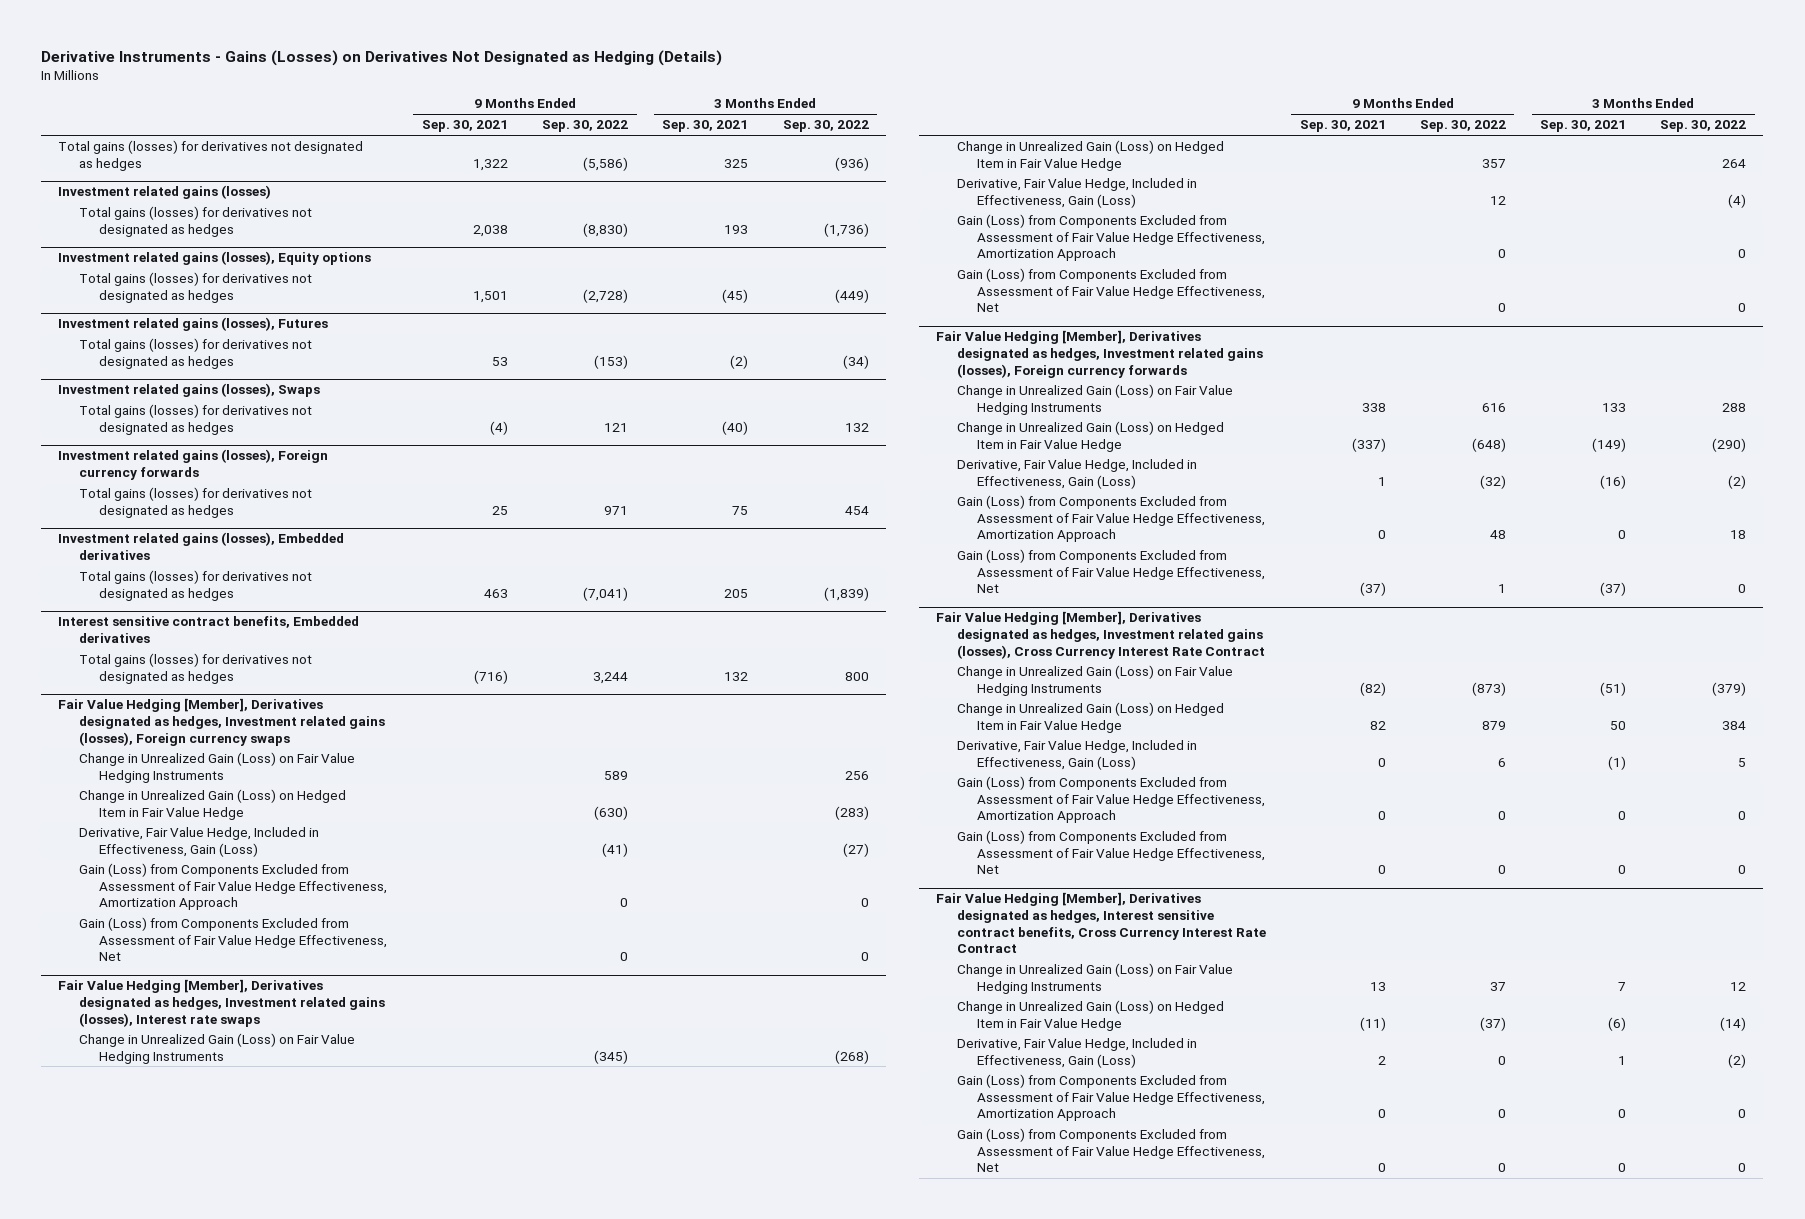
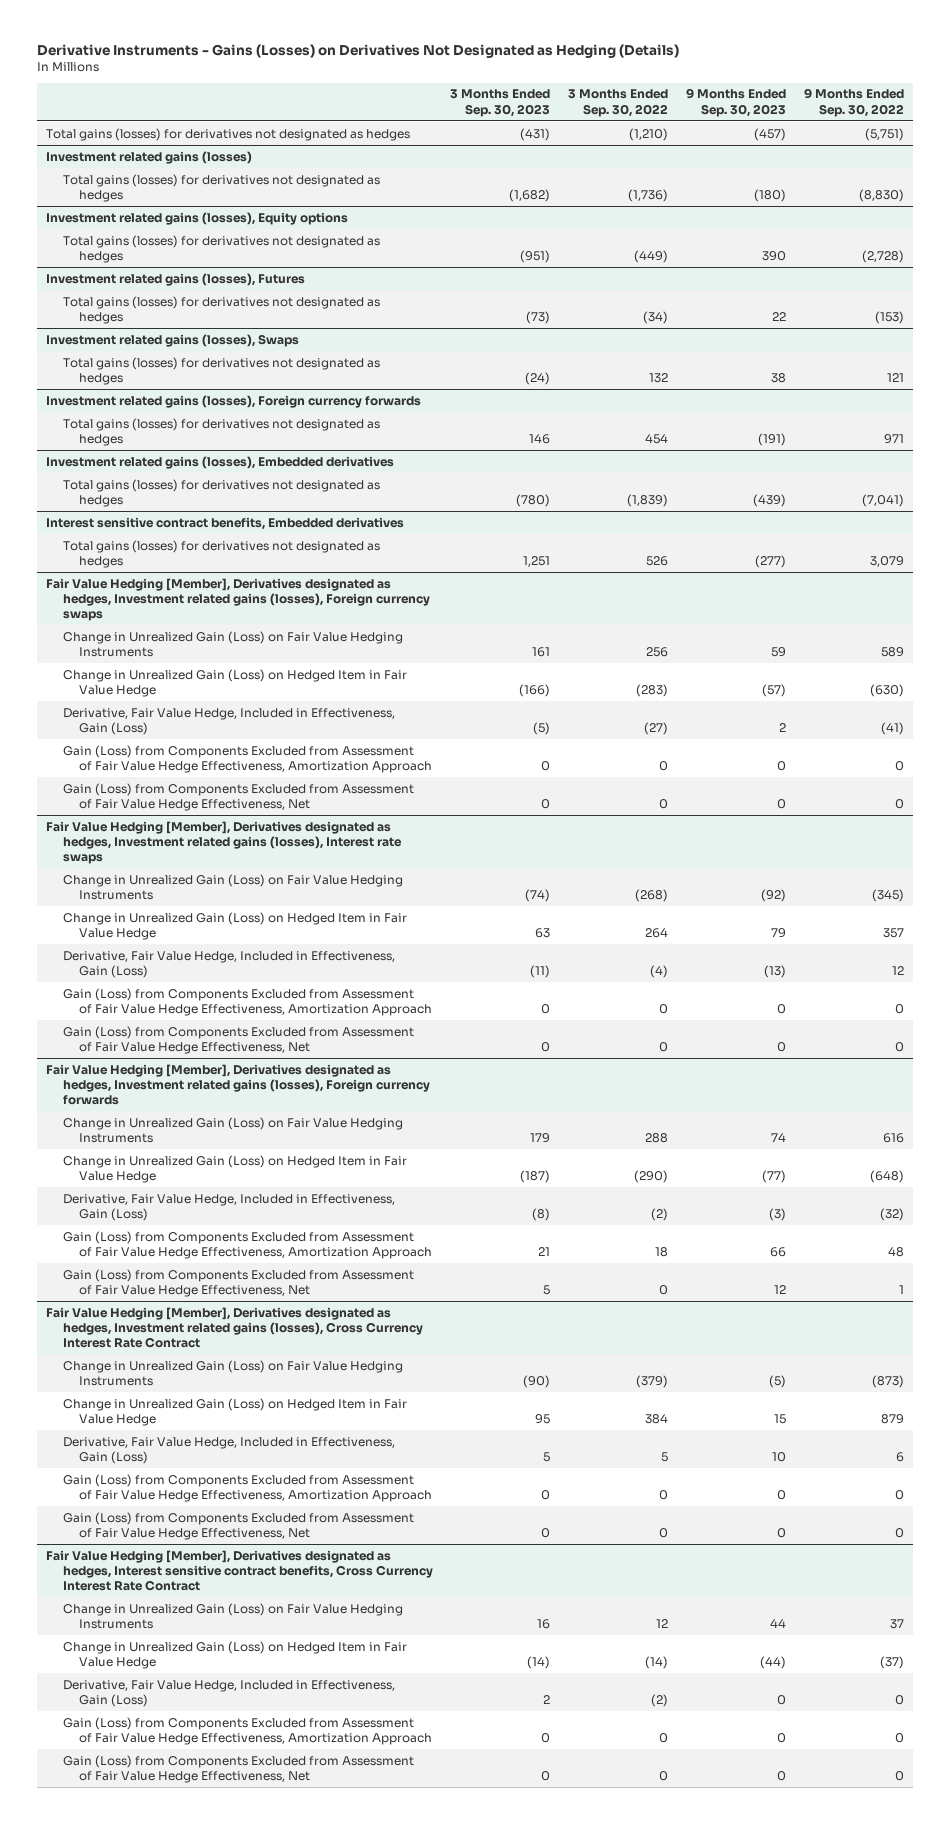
[421,120,508,133] Sep. 30, 2021 -> none
[662,120,749,133] Sep. 30, 2021 -> none
none -> [450,89,551,117] 3 Months Ended Sep. 30, 2023
none -> [685,88,786,117] 9 Months Ended Sep. 30, 2023
[583,156,629,171] (5,586) -> [864,127,904,141] (5,751)
[834,156,869,171] (936) -> [629,127,669,141] (1,210)
[593,671,629,684] 3,244 -> [869,555,904,567] 3,079
[844,671,869,681] 800 -> [646,555,669,566] 526

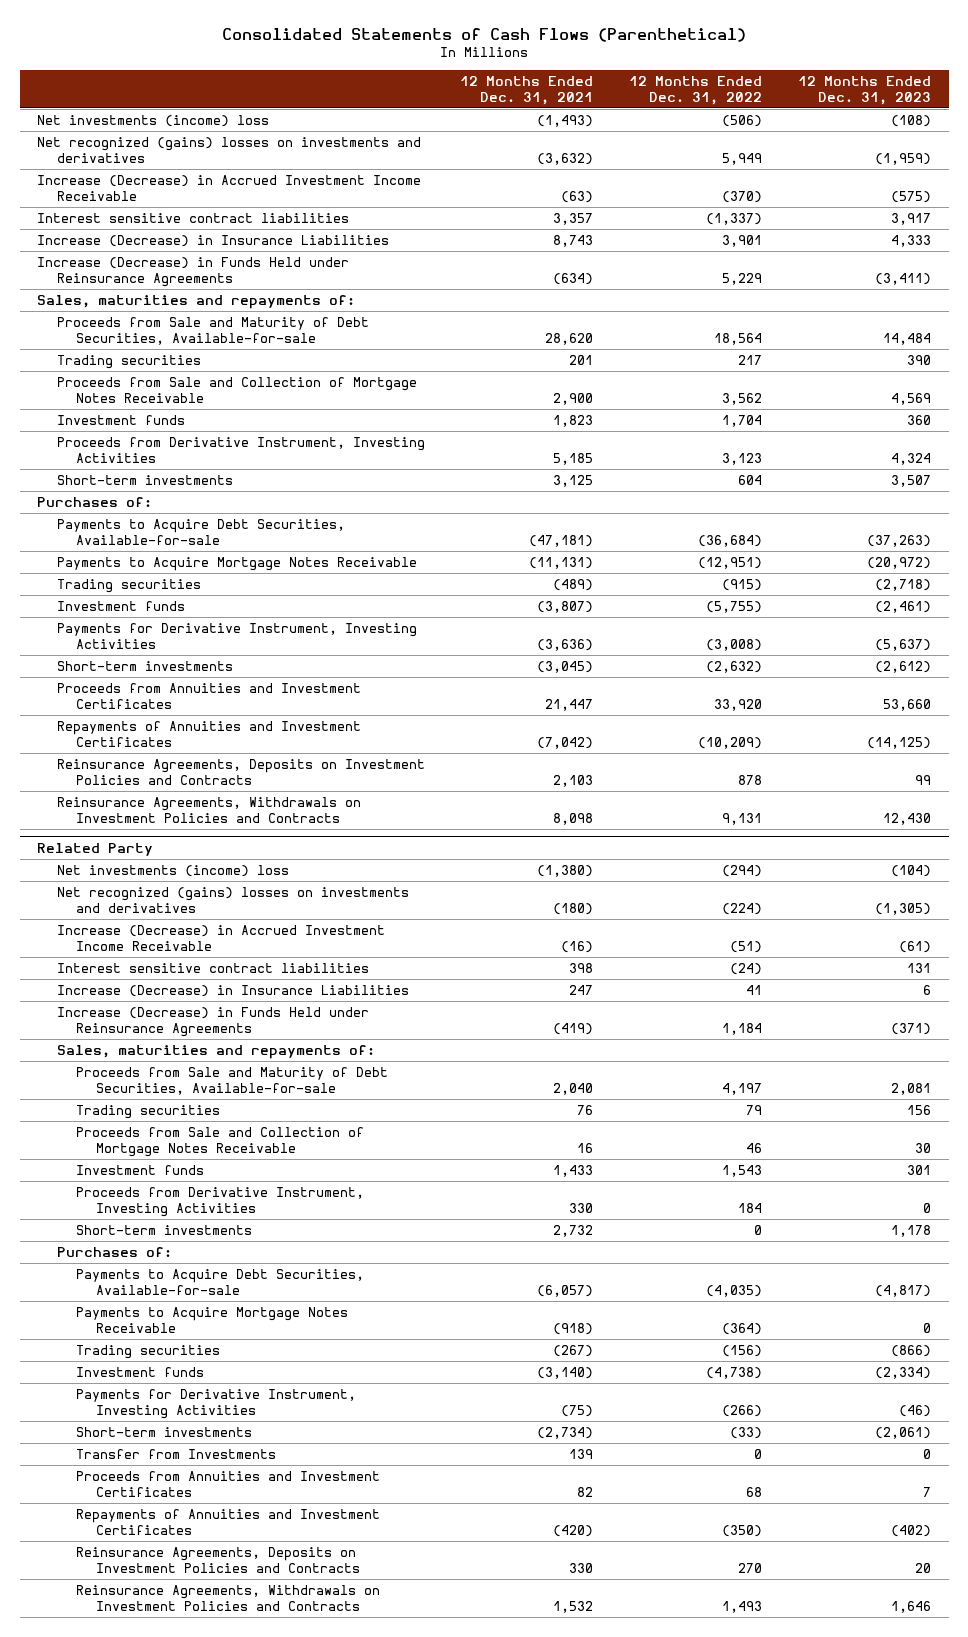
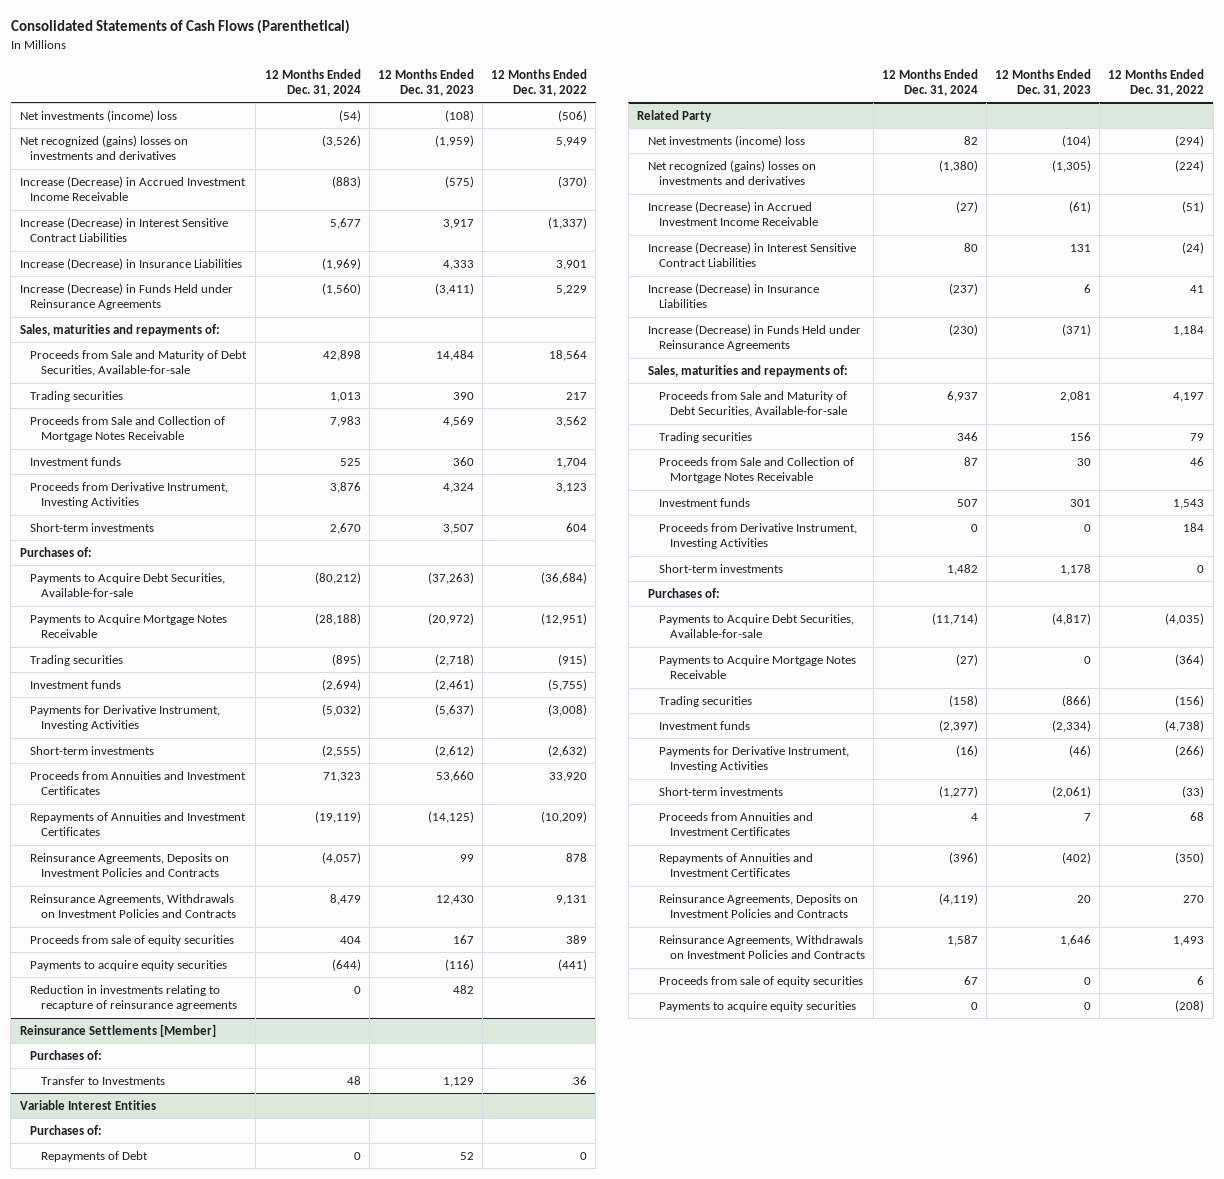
[460,75,594,105] 12 Months Ended Dec. 31, 2021 -> none
none -> [264,68,361,96] 12 Months Ended Dec. 31, 2024
[37,212,350,223] Interest sensitive contract liabilities -> [19,216,228,243] Increase (Decrease) in Interest Sensitive Contract Liabilities
none -> [30,934,235,946] Proceeds from sale of equity securities
none -> [30,959,228,971] Payments to acquire equity securities
none -> [30,984,238,1012] Reduction in investments relating to recapture of reinsurance agreements
none -> [19,1023,216,1037] Reinsurance Settlements [Member]
none -> [30,1049,103,1060] Purchases of:
none -> [41,1075,166,1085] Transfer to Investments
none -> [19,1099,156,1110] Variable Interest Entities
none -> [30,1124,103,1135] Purchases of:
none -> [41,1150,149,1162] Repayments of Debt
[56,962,369,973] Interest sensitive contract liabilities -> [647,241,856,268] Increase (Decrease) in Interest Sensitive Contract Liabilities
[76,1448,277,1459] Transfer from Investments -> none
none -> [658,975,863,987] Proceeds from sale of equity securities
none -> [658,1000,856,1012] Payments to acquire equity securities

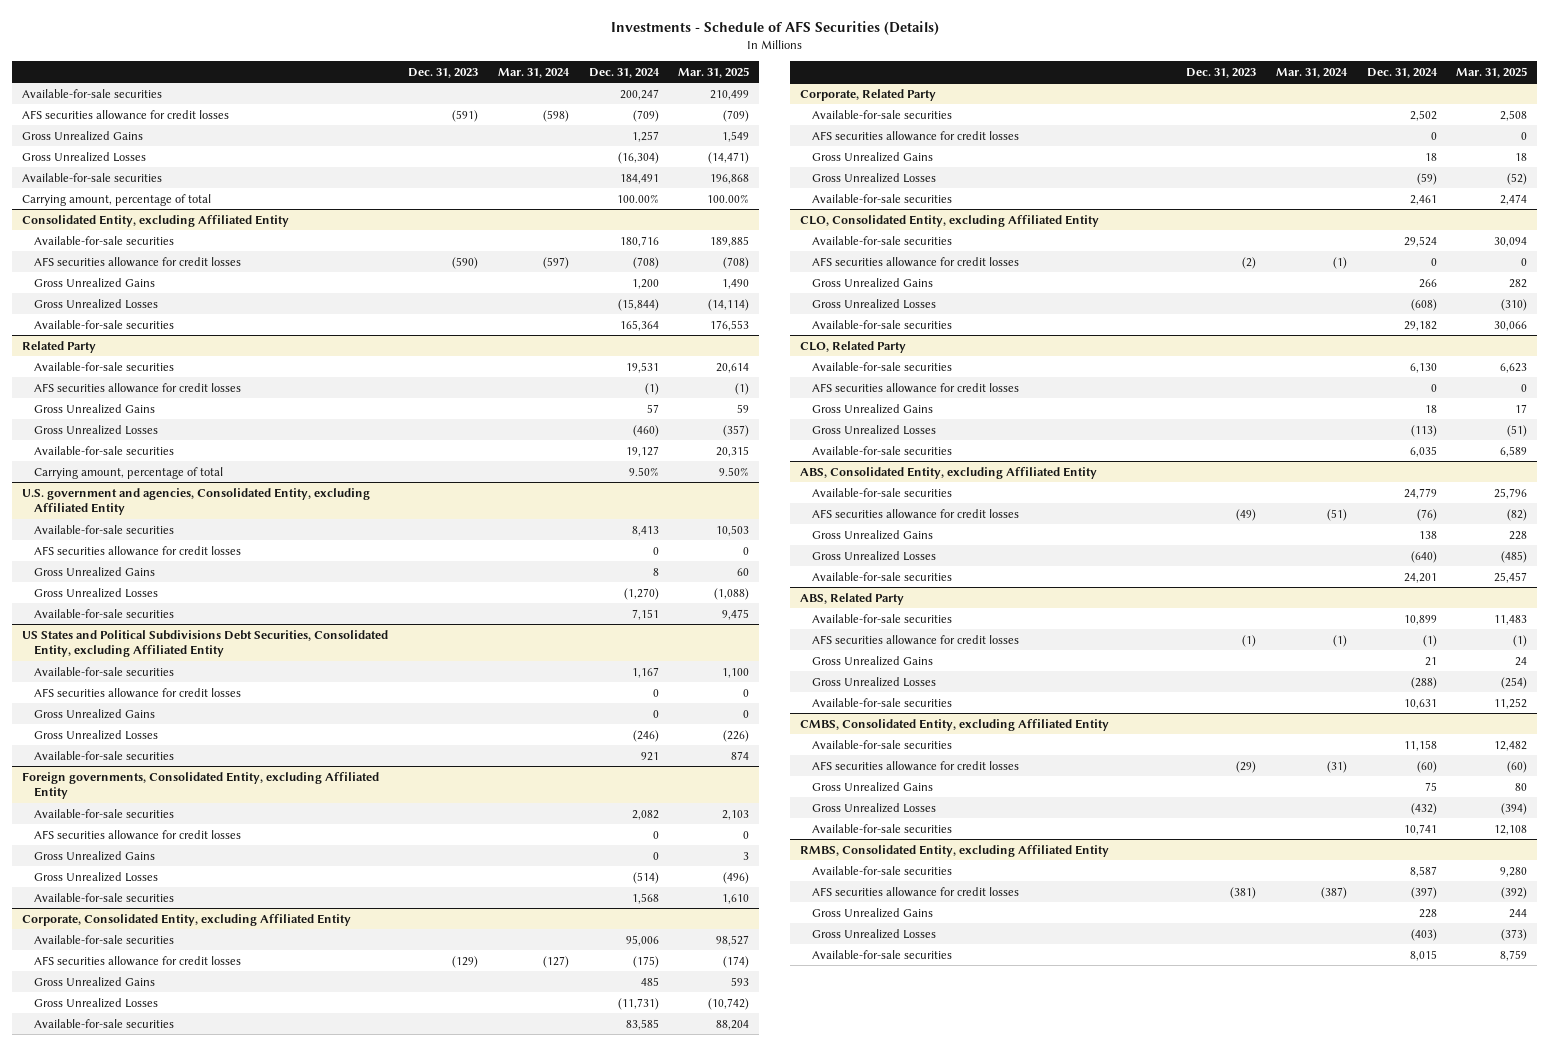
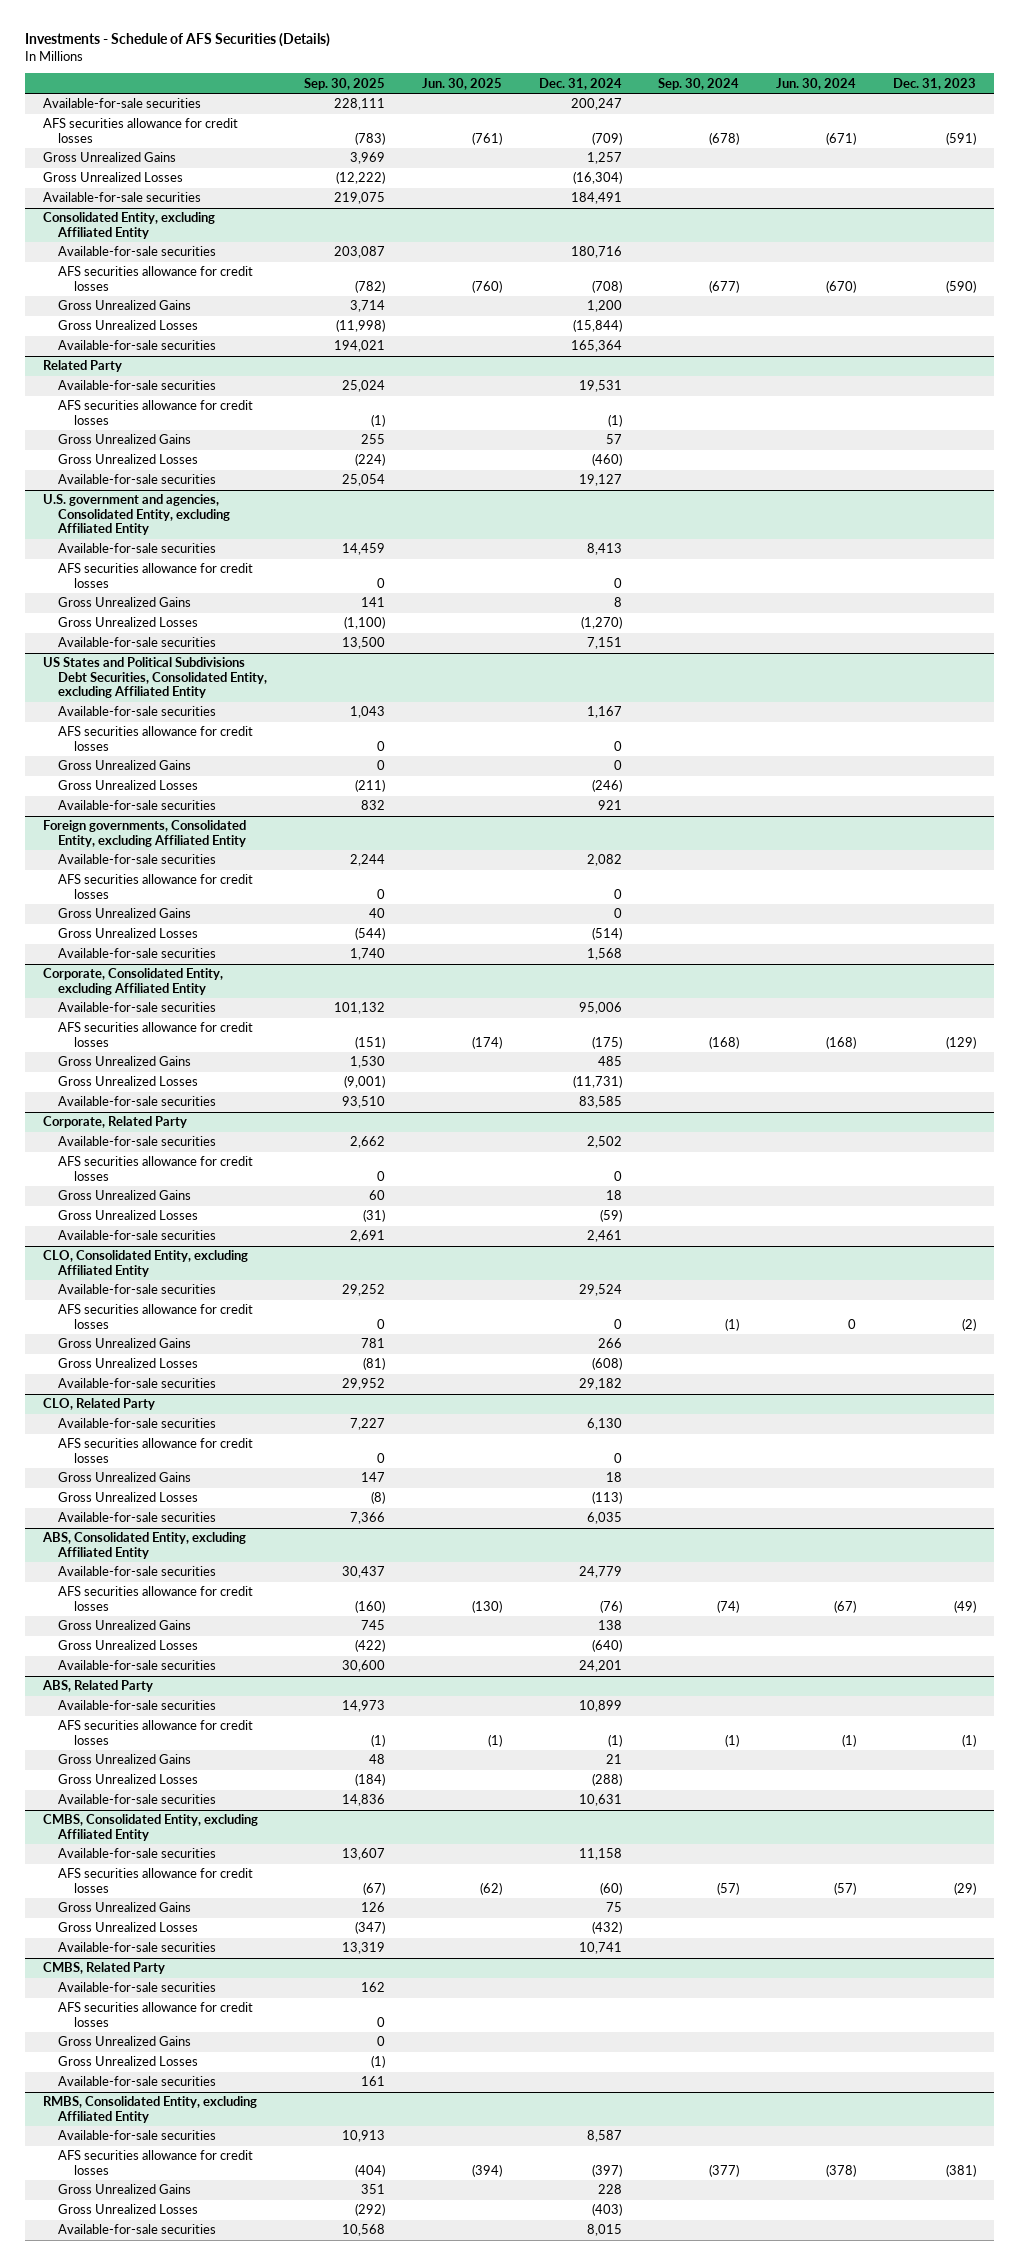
[497,67,570,78] Mar. 31, 2024 -> none
[678,66,750,78] Mar. 31, 2025 -> none
none -> [304,77,386,90] Sep. 30, 2025
none -> [421,77,502,90] Jun. 30, 2025
none -> [658,77,740,90] Sep. 30, 2024
none -> [776,77,857,90] Jun. 30, 2024
[22,193,212,206] Carrying amount, percentage of total -> none
[34,466,224,479] Carrying amount, percentage of total -> none
none -> [43,1962,166,1975] CMBS, Related Party
none -> [58,1982,217,1993] Available-for-sale securities
none -> [58,2002,254,2027] AFS securities allowance for credit losses
none -> [58,2036,192,2047] Gross Unrealized Gains
none -> [58,2056,199,2067] Gross Unrealized Losses
none -> [58,2076,217,2087] Available-for-sale securities

